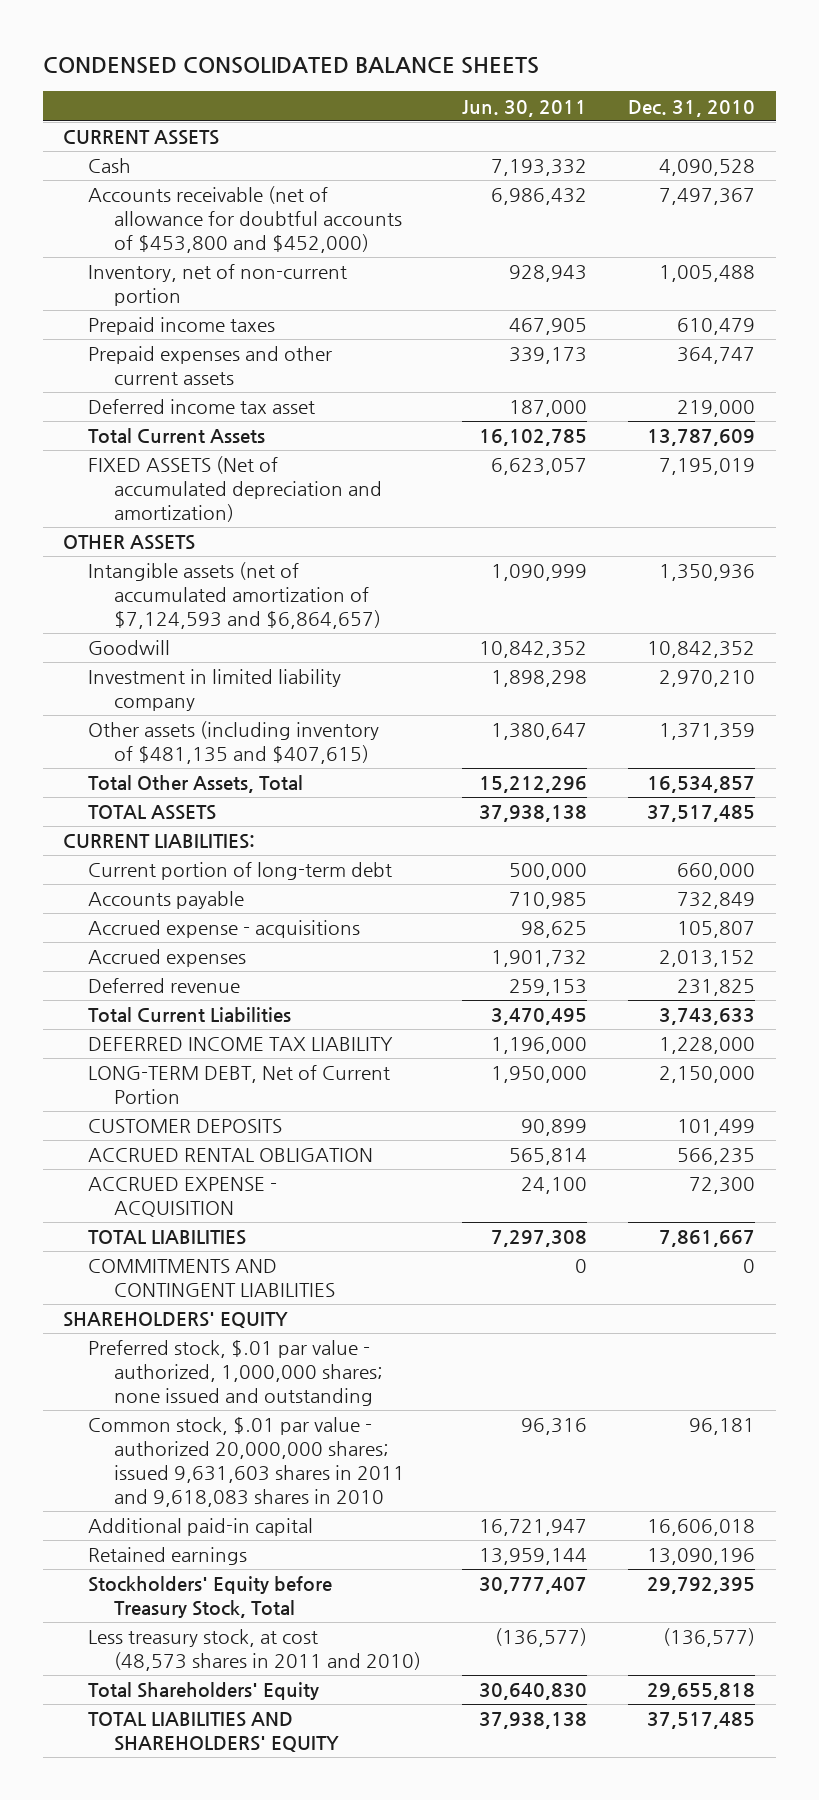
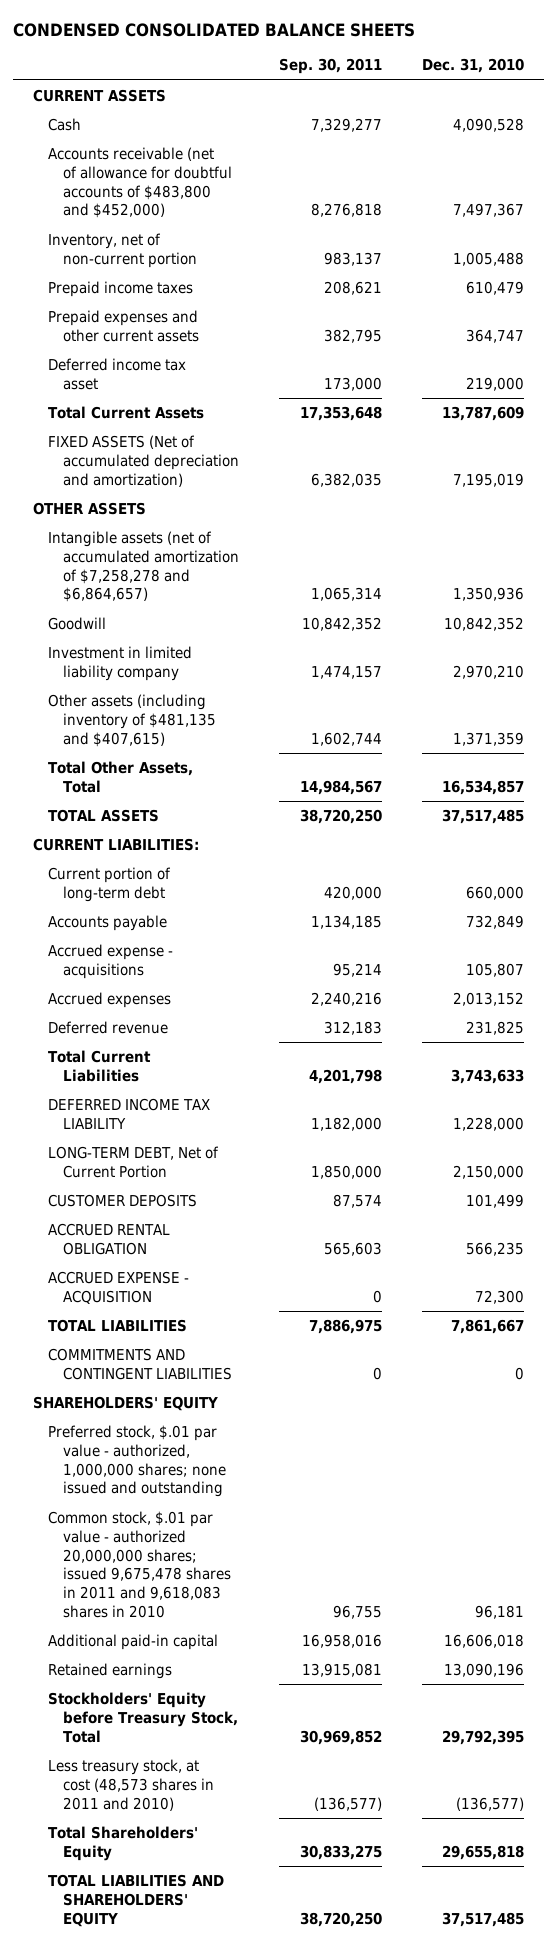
[461,99,587,117] Jun. 30, 2011 -> none
none -> [279,58,383,75] Sep. 30, 2011
[88,186,402,253] Accounts receivable (net of allowance for doubtful accounts of $453,800 and $452,000) -> [48,146,233,219] Accounts receivable (net of allowance for doubtful accounts of $483,800 and $452,000)
[88,562,381,629] Intangible assets (net of accumulated amortization of $7,124,593 and $6,864,657) -> [48,530,240,603] Intangible assets (net of accumulated amortization of $7,258,278 and $6,864,657)
[88,1417,405,1507] Common stock, $.01 par value - authorized 20,000,000 shares; issued 9,631,603 shares in 2011 and 9,618,083 shares in 2010 -> [48,1510,232,1618] Common stock, $.01 par value - authorized 20,000,000 shares; issued 9,675,478 shares in 2011 and 9,618,083 shares in 2010

